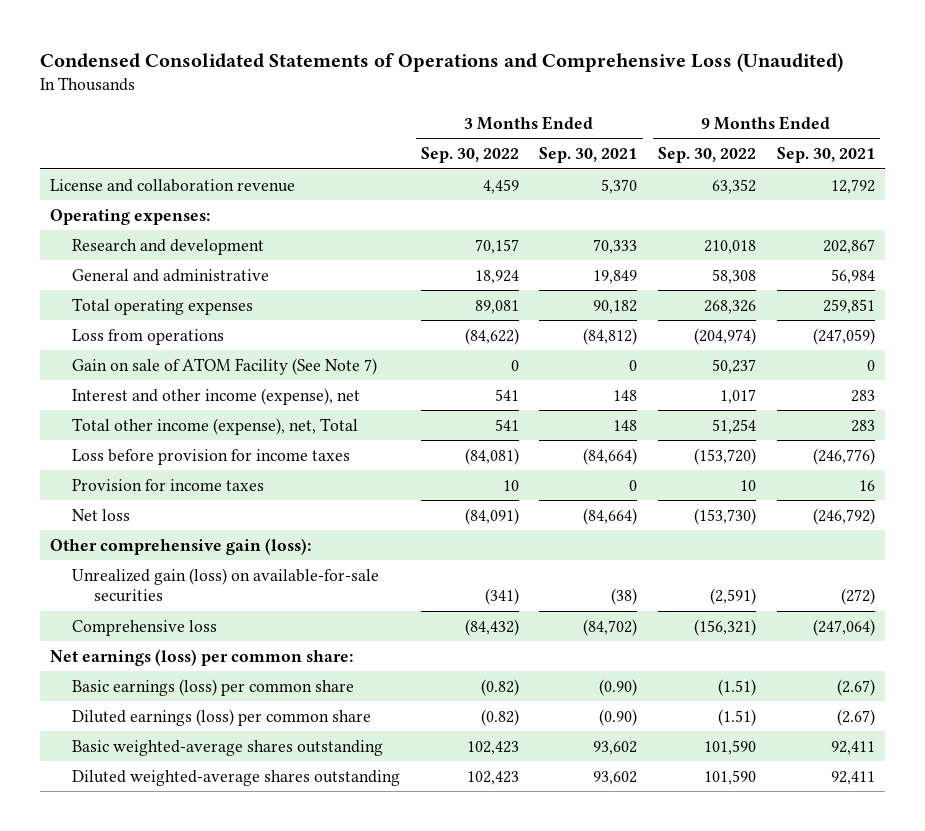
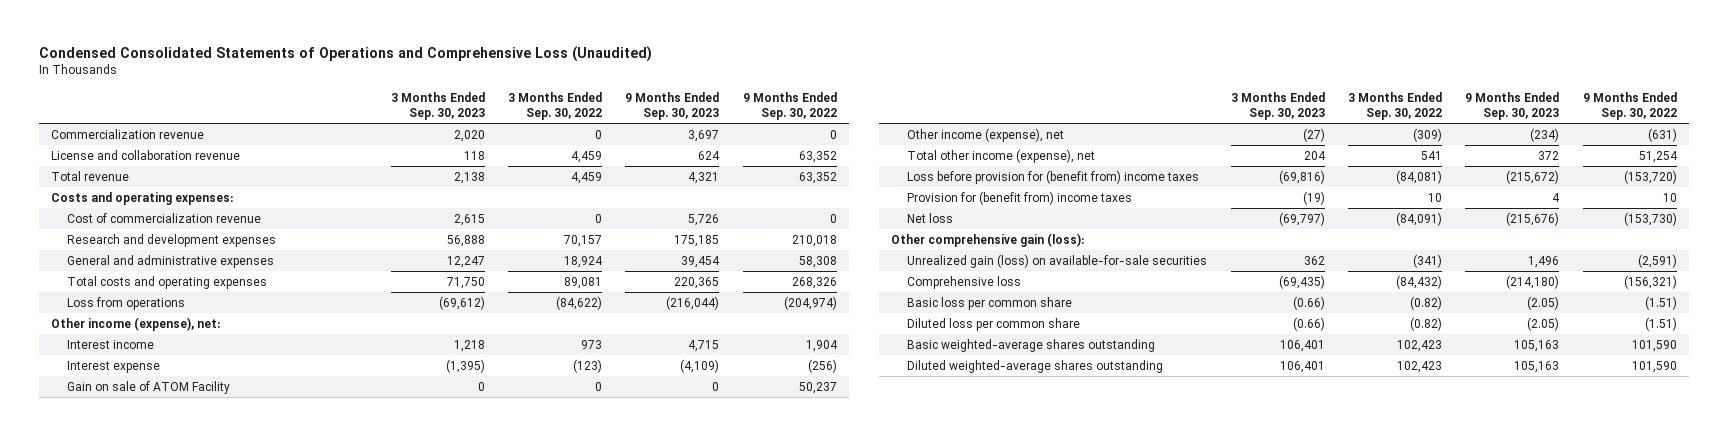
[539,147,638,164] Sep. 30, 2021 -> none
[776,147,875,164] Sep. 30, 2021 -> none
none -> [390,91,485,120] 3 Months Ended Sep. 30, 2023
none -> [625,91,720,120] 9 Months Ended Sep. 30, 2023
none -> [50,128,204,139] Commercialization revenue
none -> [50,170,129,181] Total revenue
[50,208,211,225] Operating expenses: -> [50,191,233,205] Costs and operating expenses:
none -> [67,212,262,223] Cost of commercialization revenue
[72,238,265,255] Research and development -> [67,233,277,247] Research and development expenses
[72,268,270,282] General and administrative -> [67,254,275,268] General and administrative expenses
[72,297,254,315] Total operating expenses -> [67,275,268,289] Total costs and operating expenses
none -> [50,316,220,331] Other income (expense), net:
none -> [67,339,155,349] Interest income
none -> [67,360,161,373] Interest expense
[72,357,378,375] Gain on sale of ATOM Facility (See Note 7) -> [67,380,231,394] Gain on sale of ATOM Facility
[72,387,361,405] Interest and other income (expense), net -> [907,127,1065,142] Other income (expense), net
[494,388,519,401] 541 -> [1413,127,1443,142] (309)
[720,388,757,404] 1,017 -> [1647,127,1677,142] (631)
[72,417,359,435] Total other income (expense), net, Total -> [907,148,1096,163] Total other income (expense), net
[72,448,351,465] Loss before provision for income taxes -> [907,169,1200,184] Loss before provision for (benefit from) income taxes
[72,478,265,491] Provision for income taxes -> [907,190,1133,205] Provision for (benefit from) income taxes
[50,648,354,666] Net earnings (loss) per common share: -> none
[72,678,355,696] Basic earnings (loss) per common share -> [907,296,1073,310] Basic loss per common share
[72,708,372,726] Diluted earnings (loss) per common share -> [907,317,1081,331] Diluted loss per common share

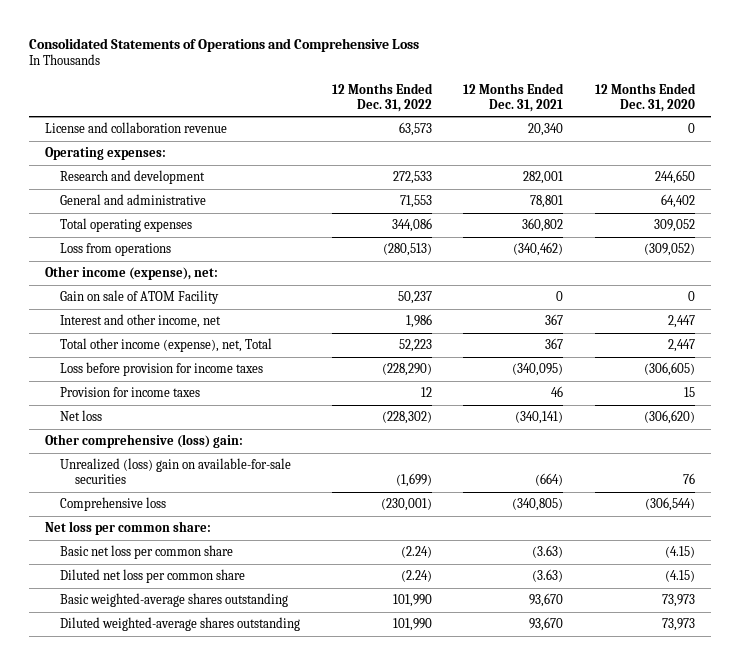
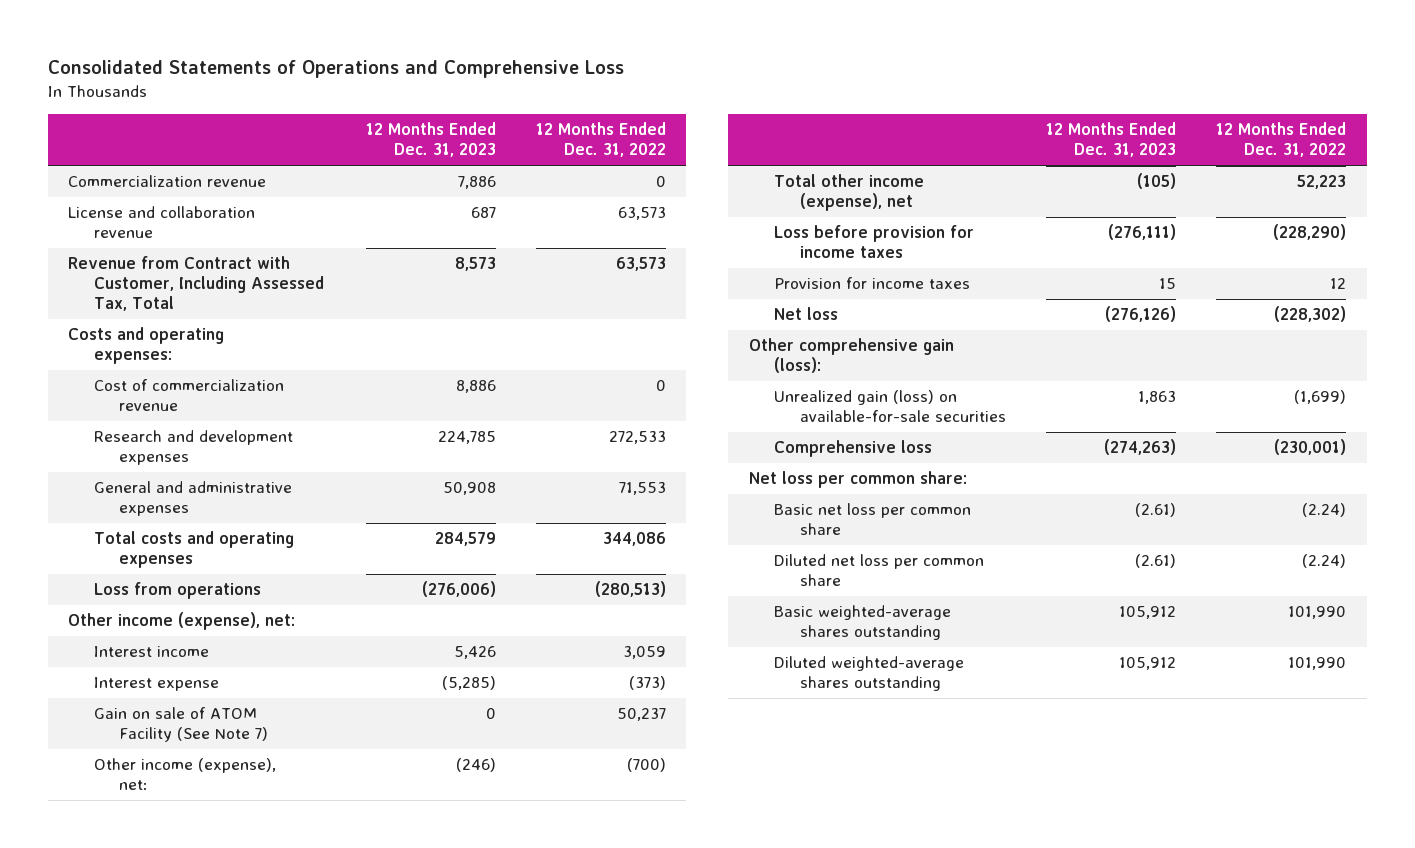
[463,82,565,112] 12 Months Ended Dec. 31, 2021 -> none
[595,82,697,112] 12 Months Ended Dec. 31, 2020 -> none
none -> [365,122,496,158] 12 Months Ended Dec. 31, 2023
none -> [68,175,267,188] Commercialization revenue
none -> [68,256,324,312] Revenue from Contract with Customer, Including Assessed Tax, Total
[45,147,167,161] Operating expenses: -> [68,327,225,365] Costs and operating expenses:
none -> [93,379,284,412] Cost of commercialization revenue
[60,170,206,185] Research and development -> [93,430,293,466] Research and development expenses
[60,194,207,206] General and administrative -> [93,481,292,517] General and administrative expenses
[60,218,193,233] Total operating expenses -> [93,531,294,569] Total costs and operating expenses
none -> [93,646,209,658] Interest income
none -> [93,677,219,692] Interest expense
[60,290,220,305] Gain on sale of ATOM Facility -> [93,707,269,743] Gain on sale of ATOM Facility (See Note 7)
[60,314,222,329] Interest and other income, net -> [93,758,276,791] Other income (expense), net:
[405,314,432,329] 1,986 -> [627,758,667,773] (700)
[60,338,273,353] Total other income (expense), net, Total -> [774,174,925,212] Total other income (expense), net
[45,434,244,449] Other comprehensive (loss) gain: -> [748,338,954,374] Other comprehensive gain (loss):
[60,458,292,485] Unrealized (loss) gain on available-for-sale securities -> [774,390,1006,423] Unrealized gain (loss) on available-for-sale securities

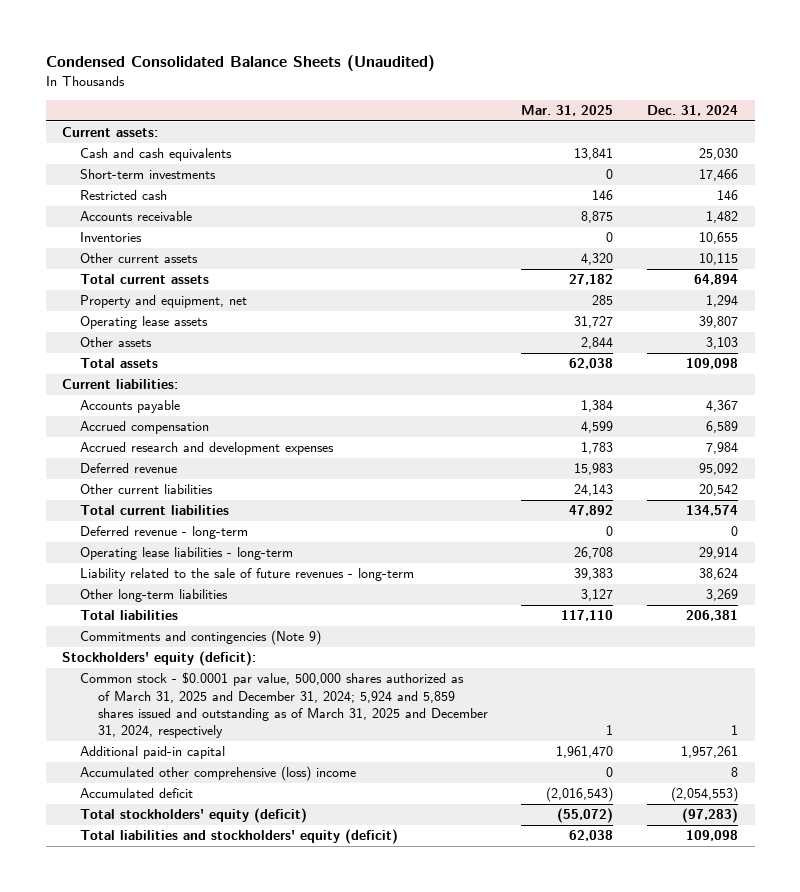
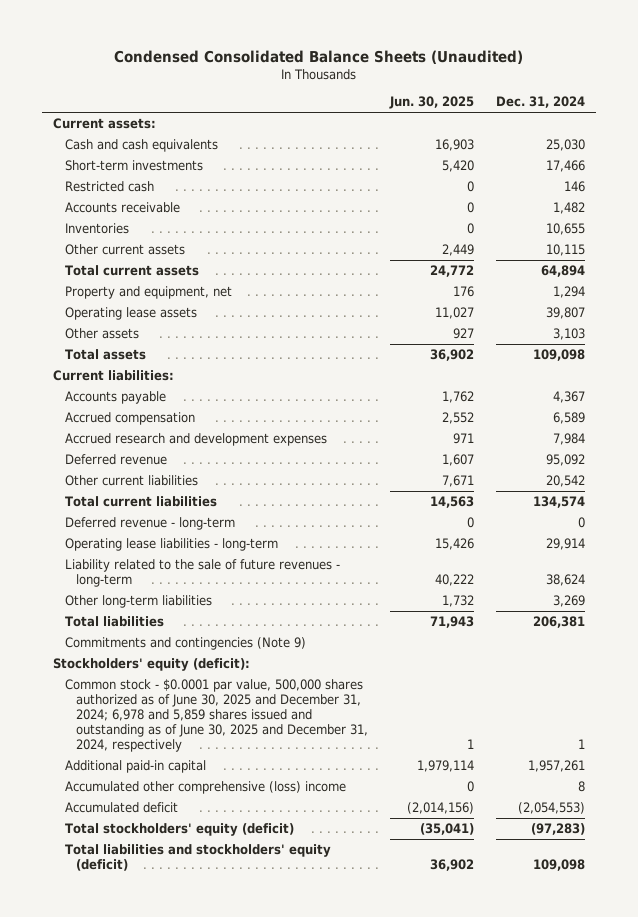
[521,105,614,117] Mar. 31, 2025 -> none
none -> [389,96,475,110] Jun. 30, 2025
[80,672,488,739] Common stock - $0.0001 par value, 500,000 shares authorized as of March 31, 2025 and December 31, 2024; 5,924 and 5,859 shares issued and outstanding as of March 31, 2025 and December 31, 2024, respectively -> [64,679,369,752] Common stock - $0.0001 par value, 500,000 shares authorized as of June 30, 2025 and December 31, 2024; 6,978 and 5,859 shares issued and outstanding as of June 30, 2025 and December 31, 2024, respectively

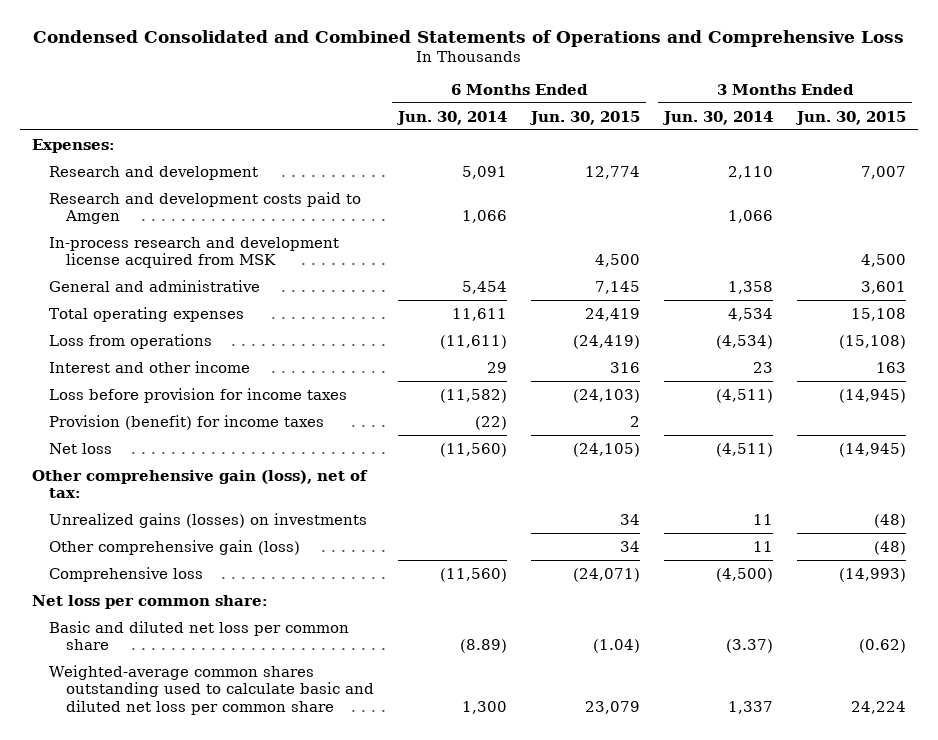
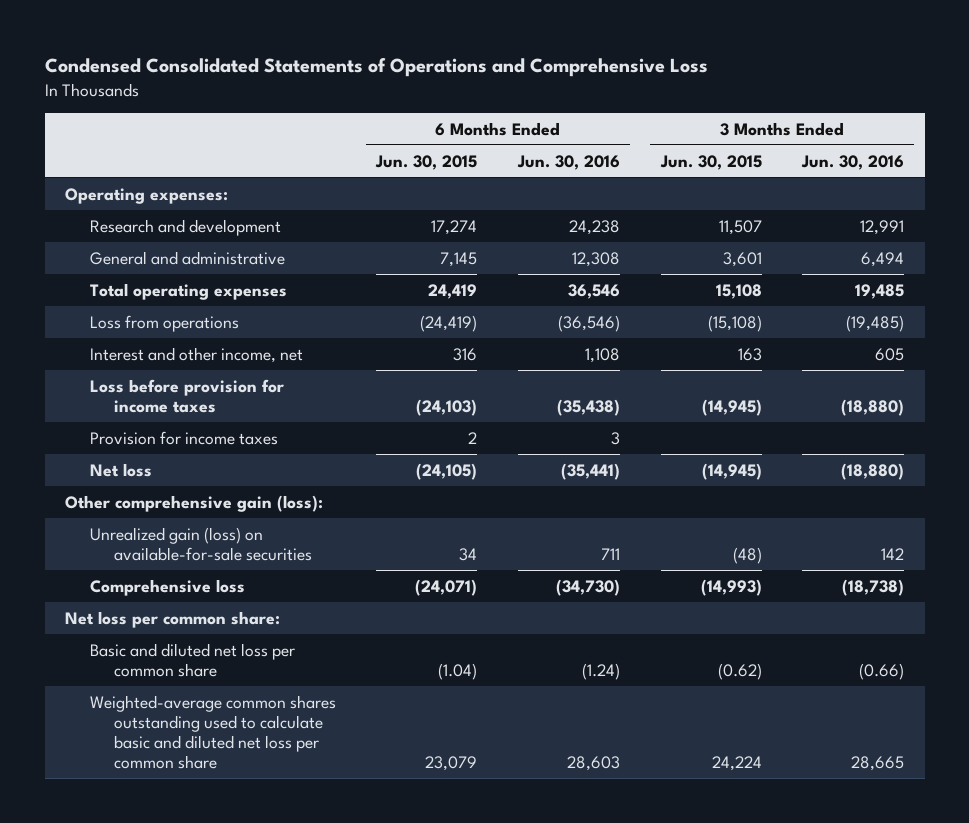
[33,29,905,47] Condensed Consolidated and Combined Statements of Operations and Comprehensive Loss -> [44,58,708,78] Condensed Consolidated Statements of Operations and Comprehensive Loss
[395,110,507,125] Jun. 30, 2014 -> none
[661,110,773,125] Jun. 30, 2014 -> none
none -> [516,154,620,170] Jun. 30, 2016
none -> [801,154,905,170] Jun. 30, 2016
[49,191,362,225] Research and development costs paid to Amgen -> none
[49,236,340,269] In-process research and development license acquired from MSK -> none
[32,138,116,153] Expenses: -> [65,187,229,204] Operating expenses:
[584,165,640,179] 12,774 -> [431,219,478,235] 17,274
[860,165,906,179] 7,007 -> [718,219,762,235] 11,507
[49,360,251,373] Interest and other income -> [89,346,303,363] Interest and other income, net
[49,414,325,430] Provision (benefit) for income taxes -> [89,430,278,445] Provision for income taxes
[49,539,301,555] Other comprehensive gain (loss) -> none
[32,469,369,499] Other comprehensive gain (loss), net of tax: -> [65,494,324,512] Other comprehensive gain (loss):
[49,512,368,528] Unrealized gains (losses) on investments -> [89,526,312,561] Unrealized gain (loss) on available-for-sale securities

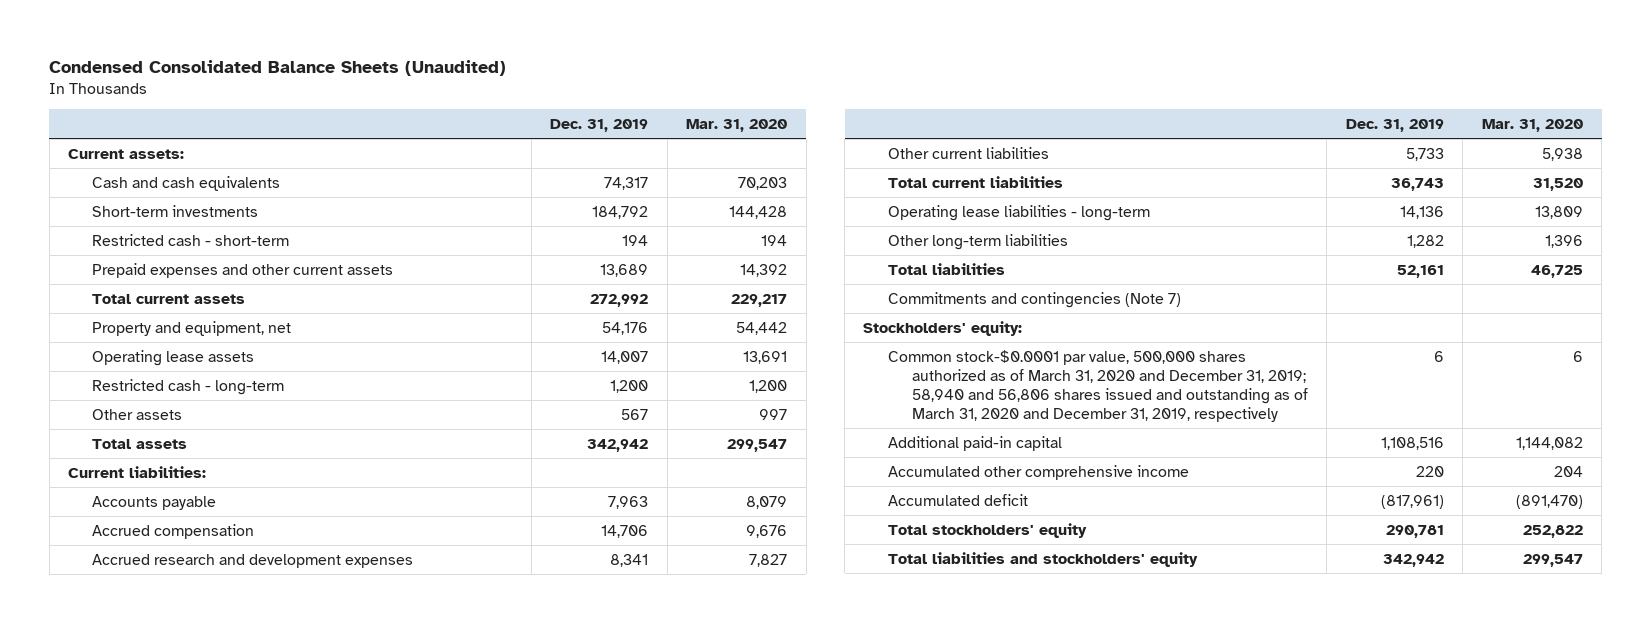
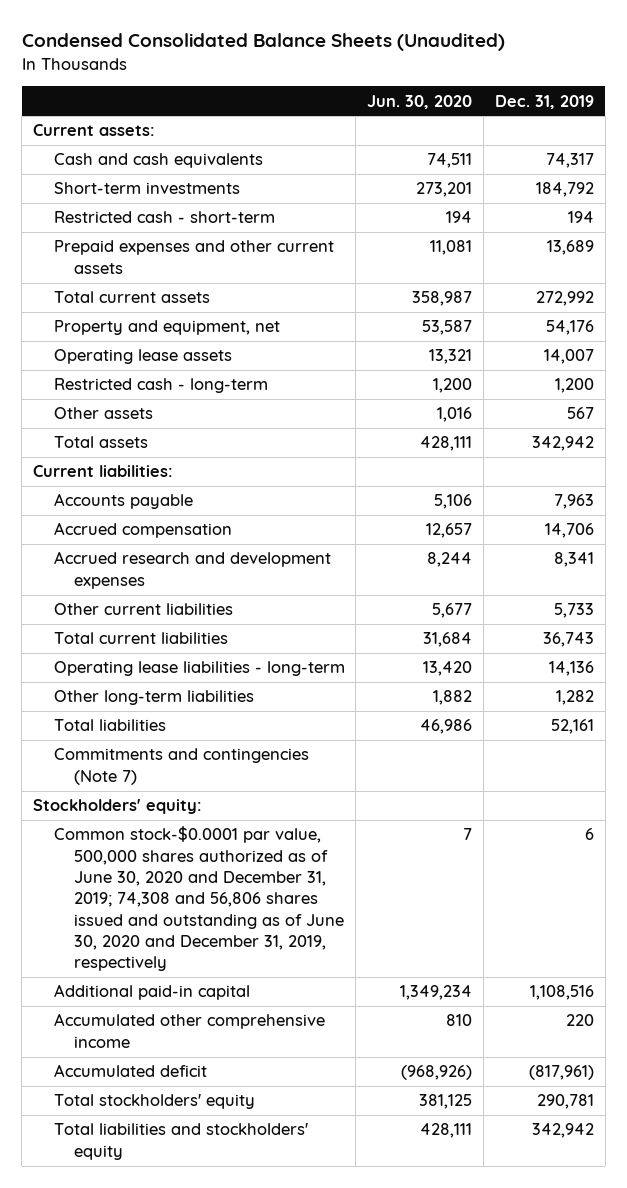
[686,118,788,132] Mar. 31, 2020 -> none
none -> [367,94,473,109] Jun. 30, 2020
[887,349,1308,423] Common stock-$0.0001 par value, 500,000 shares authorized as of March 31, 2020 and December 31, 2019; 58,940 and 56,806 shares issued and outstanding as of March 31, 2020 and December 31, 2019, respectively -> [53,826,345,972] Common stock-$0.0001 par value, 500,000 shares authorized as of June 30, 2020 and December 31, 2019; 74,308 and 56,806 shares issued and outstanding as of June 30, 2020 and December 31, 2019, respectively

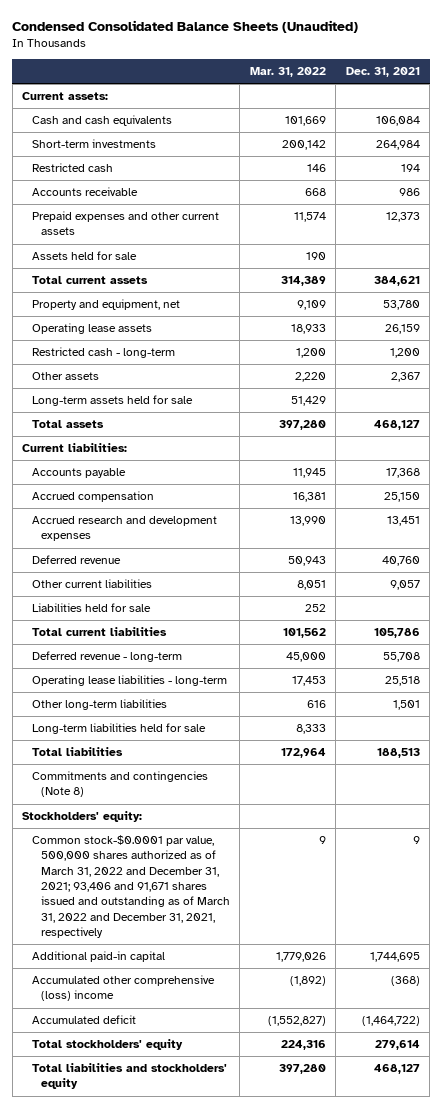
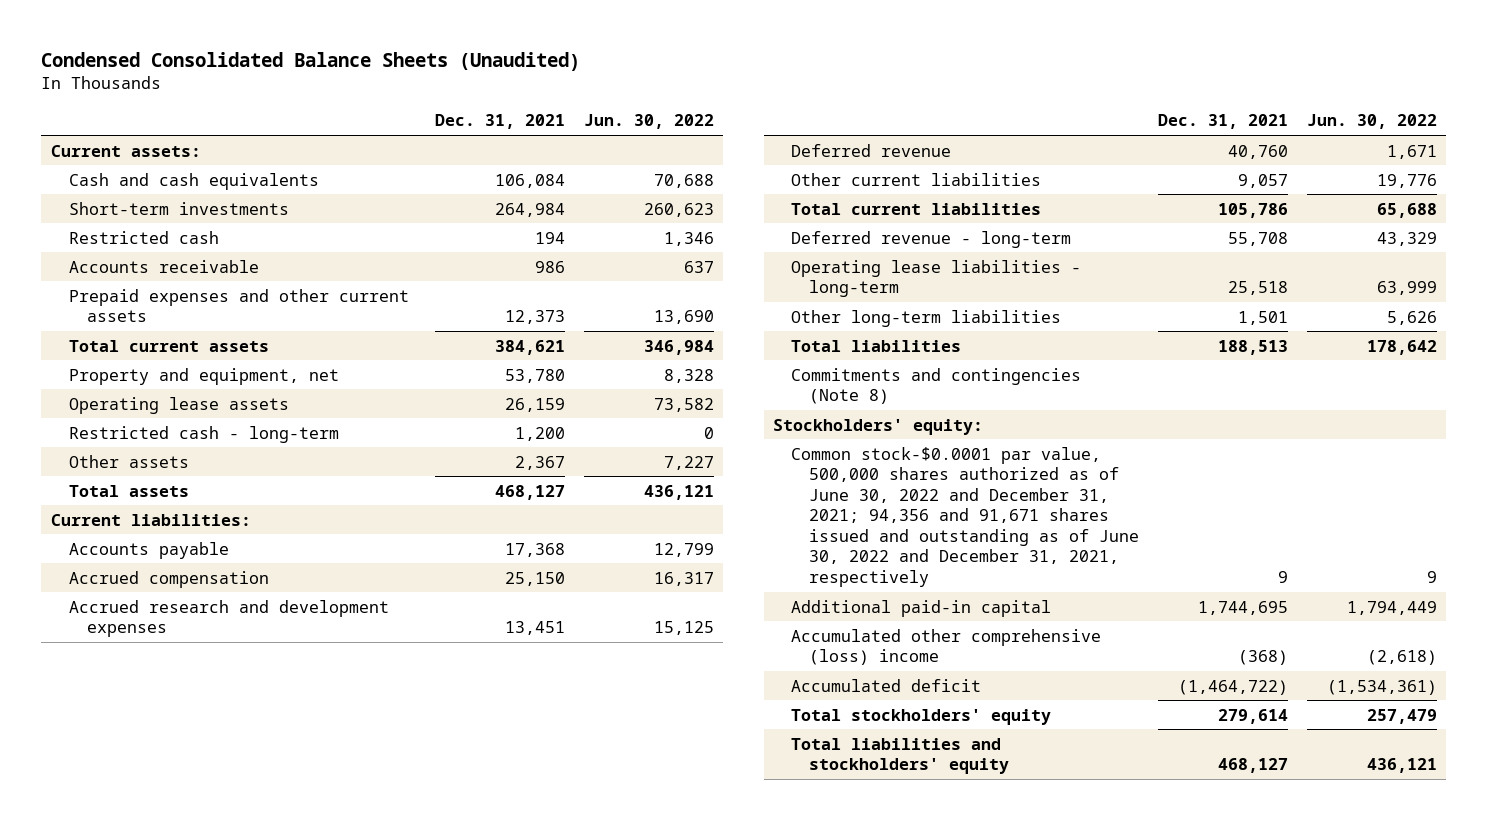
[249,67,326,78] Mar. 31, 2022 -> none
none -> [583,114,714,130] Jun. 30, 2022
[31,251,137,261] Assets held for sale -> none
[31,395,193,407] Long-term assets held for sale -> none
[31,603,151,613] Liabilities held for sale -> none
[31,723,206,735] Long-term liabilities held for sale -> none
[31,835,230,938] Common stock-$0.0001 par value, 500,000 shares authorized as of March 31, 2022 and December 31, 2021; 93,406 and 91,671 shares issued and outstanding as of March 31, 2022 and December 31, 2021, respectively -> [791,446,1140,587] Common stock-$0.0001 par value, 500,000 shares authorized as of June 30, 2022 and December 31, 2021; 94,356 and 91,671 shares issued and outstanding as of June 30, 2022 and December 31, 2021, respectively

